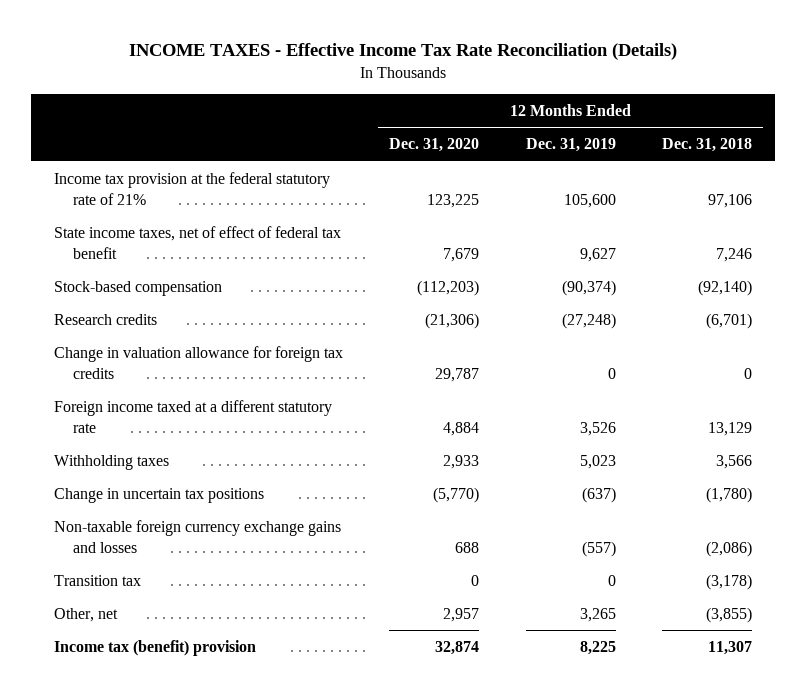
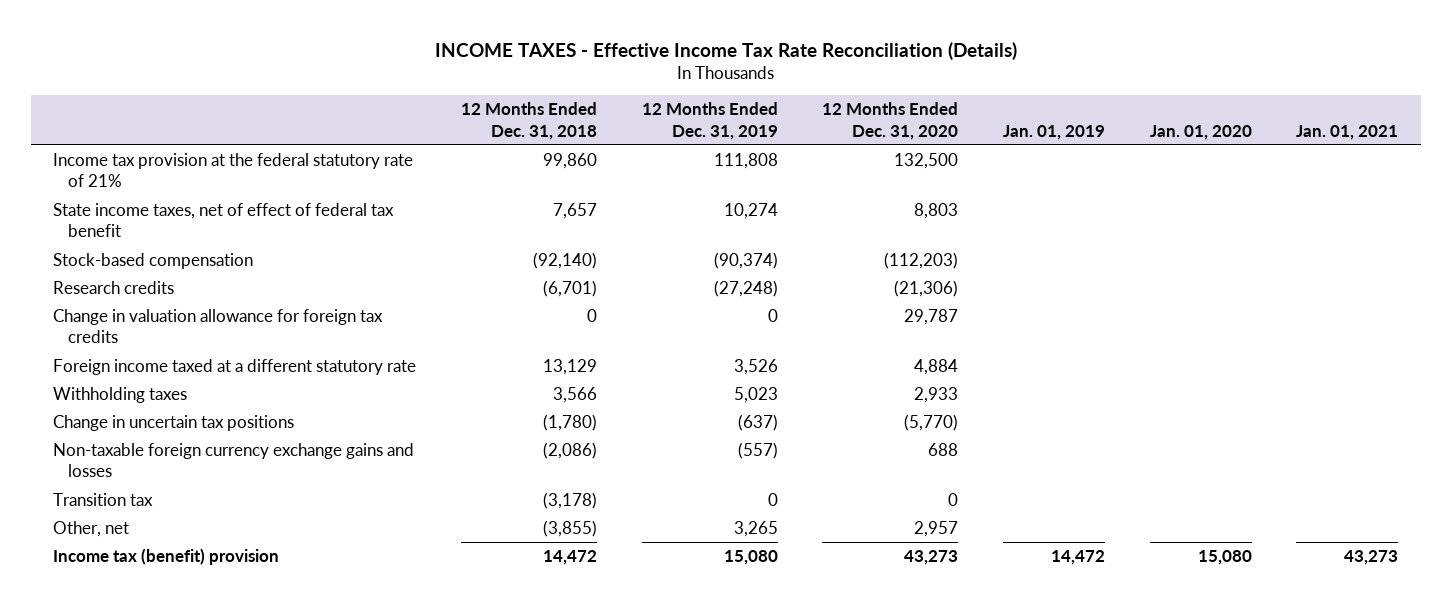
none -> [1003,124,1106,140] Jan. 01, 2019
none -> [1149,124,1252,140] Jan. 01, 2020
none -> [1296,124,1399,140] Jan. 01, 2021
[427,193,480,208] 123,225 -> [894,153,959,170] 132,500
[563,193,616,208] 105,600 -> [713,153,778,170] 111,808
[707,193,752,208] 97,106 -> [543,153,598,170] 99,860
[443,247,480,262] 7,679 -> [914,203,959,220] 8,803
[579,247,616,262] 9,627 -> [723,203,778,220] 10,274
[715,247,752,262] 7,246 -> [553,203,598,220] 7,657
[435,640,480,655] 32,874 -> [904,550,959,566] 43,273
[579,640,616,655] 8,225 -> [723,550,778,566] 15,080
[707,640,752,655] 11,307 -> [543,550,598,566] 14,472

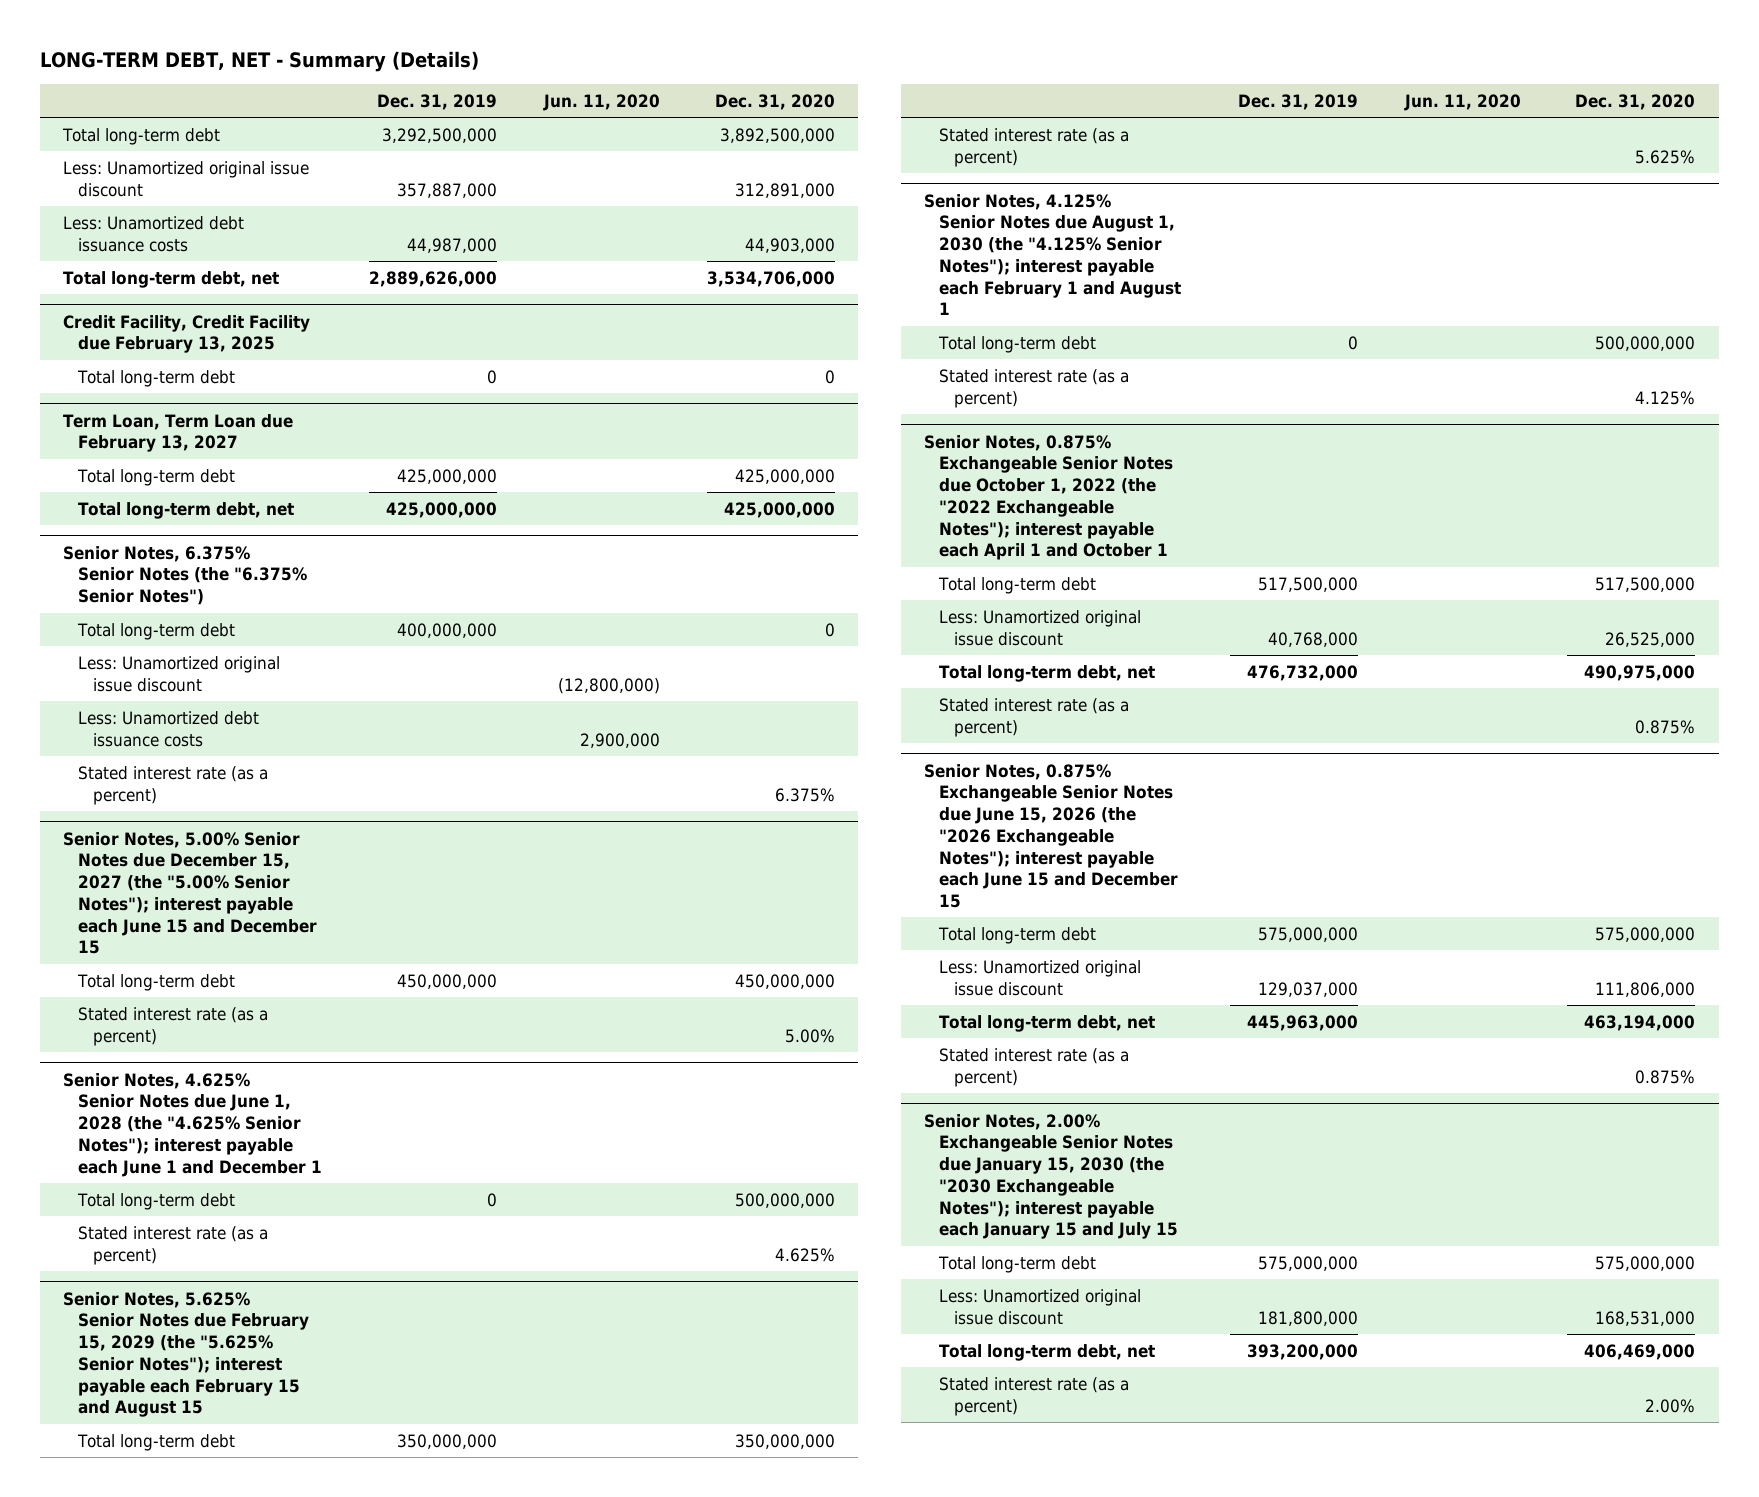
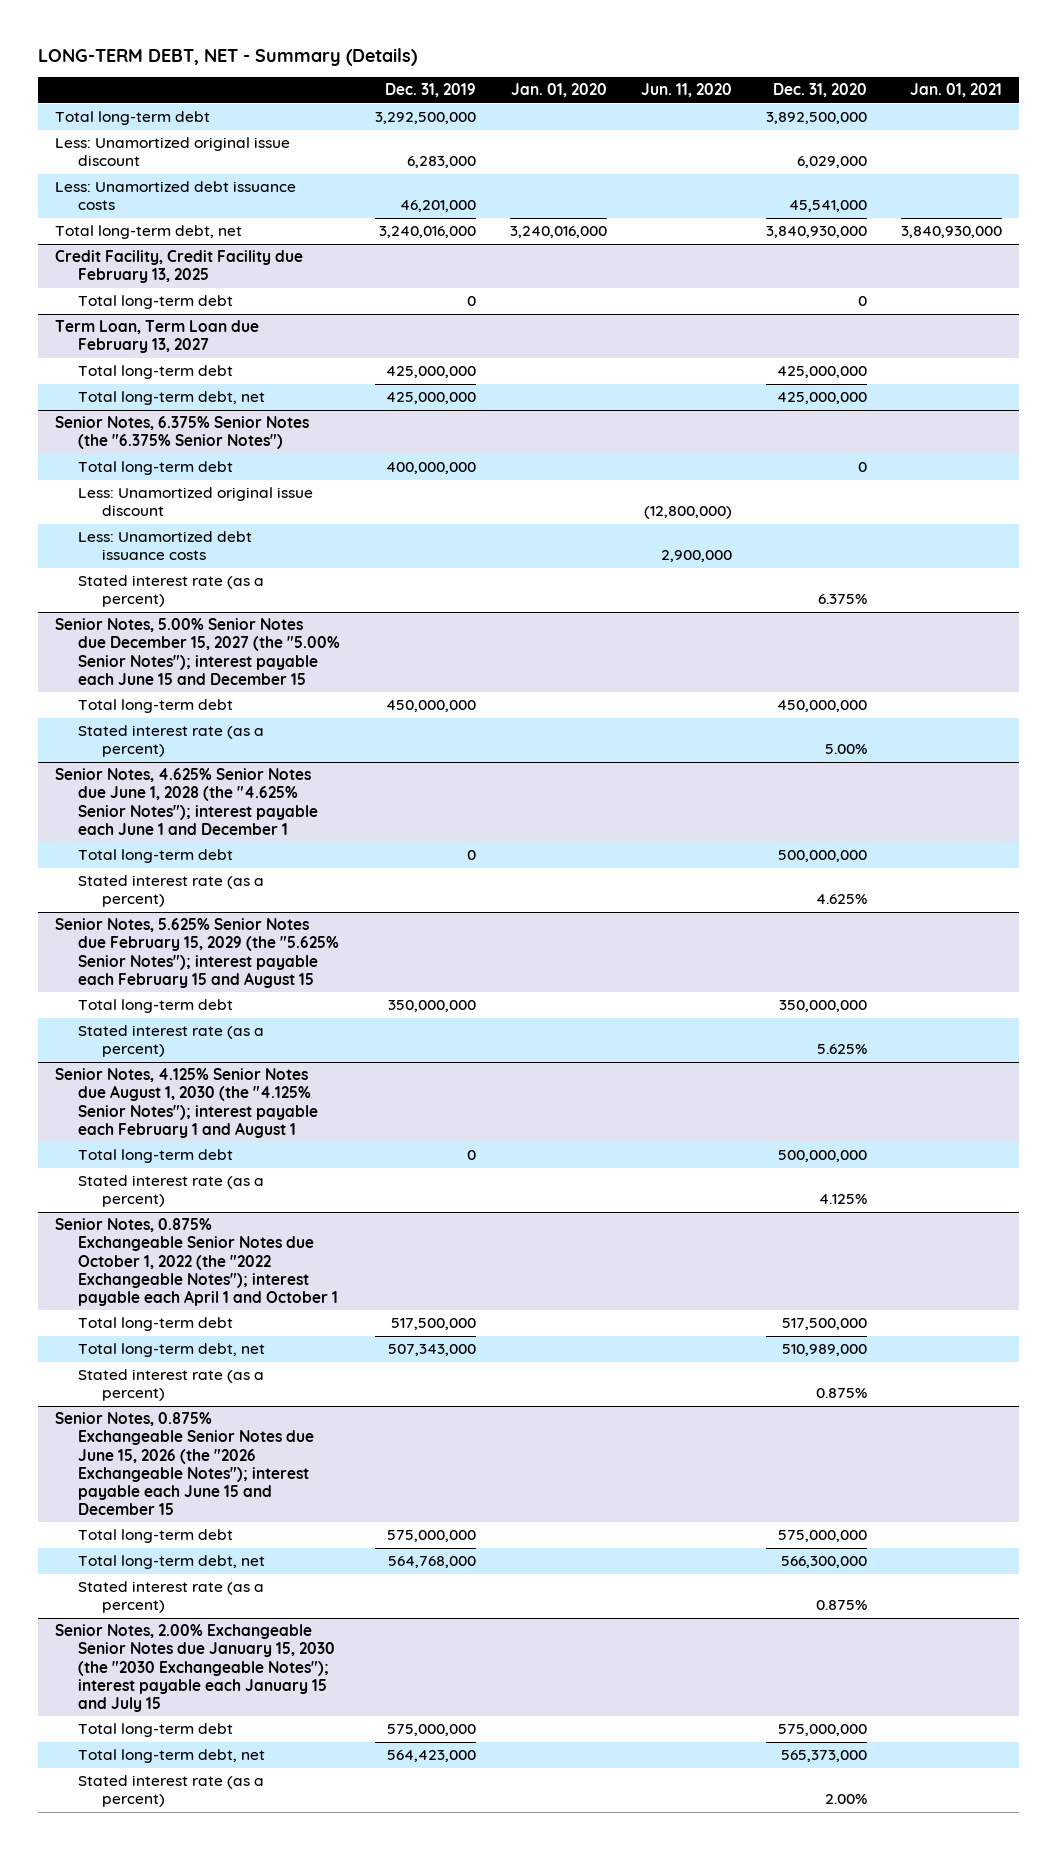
none -> [510,83,607,98] Jan. 01, 2020
none -> [910,83,1003,98] Jan. 01, 2021
[396,182,497,198] 357,887,000 -> [406,156,476,169] 6,283,000
[734,182,835,198] 312,891,000 -> [797,156,868,169] 6,029,000
[406,237,497,253] 44,987,000 -> [399,200,476,213] 46,201,000
[744,237,835,253] 44,903,000 -> [789,200,868,213] 45,541,000
[368,270,497,287] 2,889,626,000 -> [378,226,476,239] 3,240,016,000
[706,270,835,287] 3,534,706,000 -> [766,226,868,239] 3,840,930,000
[939,609,1142,646] Less: Unamortized original issue discount -> none
[1246,664,1358,681] 476,732,000 -> [387,1344,476,1357] 507,343,000
[1584,664,1696,681] 490,975,000 -> [782,1344,868,1357] 510,989,000
[939,959,1142,996] Less: Unamortized original issue discount -> none
[1246,1014,1358,1031] 445,963,000 -> [387,1556,476,1569] 564,768,000
[1584,1014,1696,1031] 463,194,000 -> [781,1556,868,1569] 566,300,000
[939,1288,1142,1325] Less: Unamortized original issue discount -> none
[1246,1343,1358,1360] 393,200,000 -> [386,1750,476,1763] 564,423,000
[1584,1343,1696,1360] 406,469,000 -> [781,1750,868,1763] 565,373,000

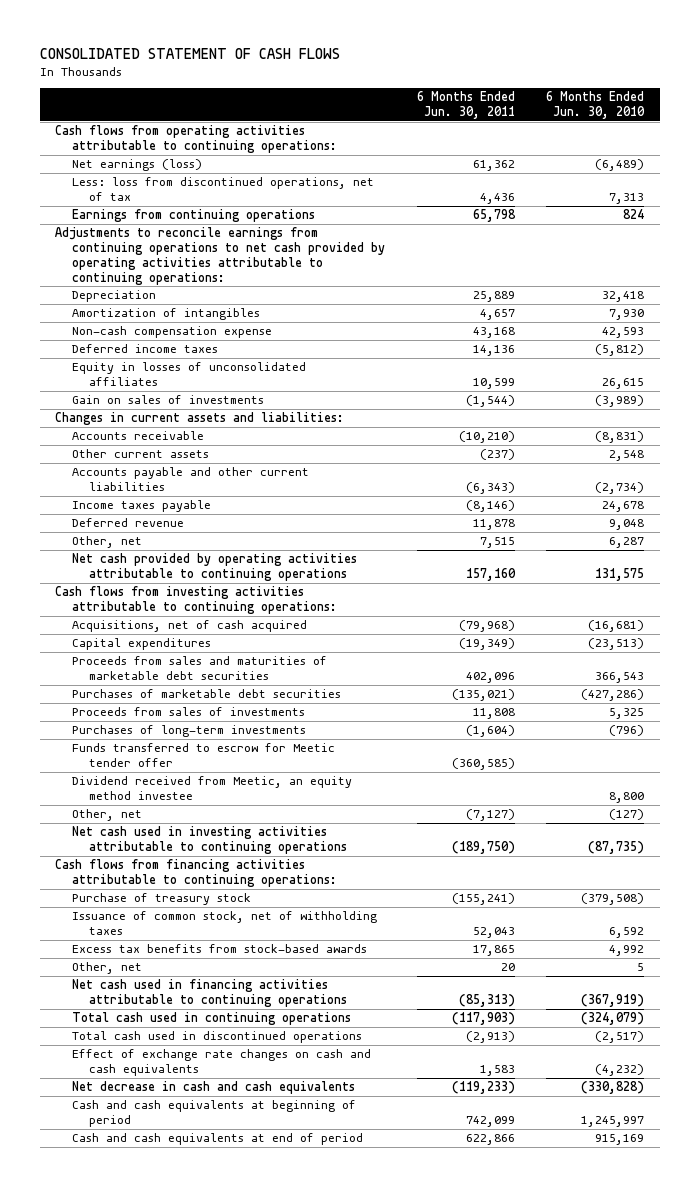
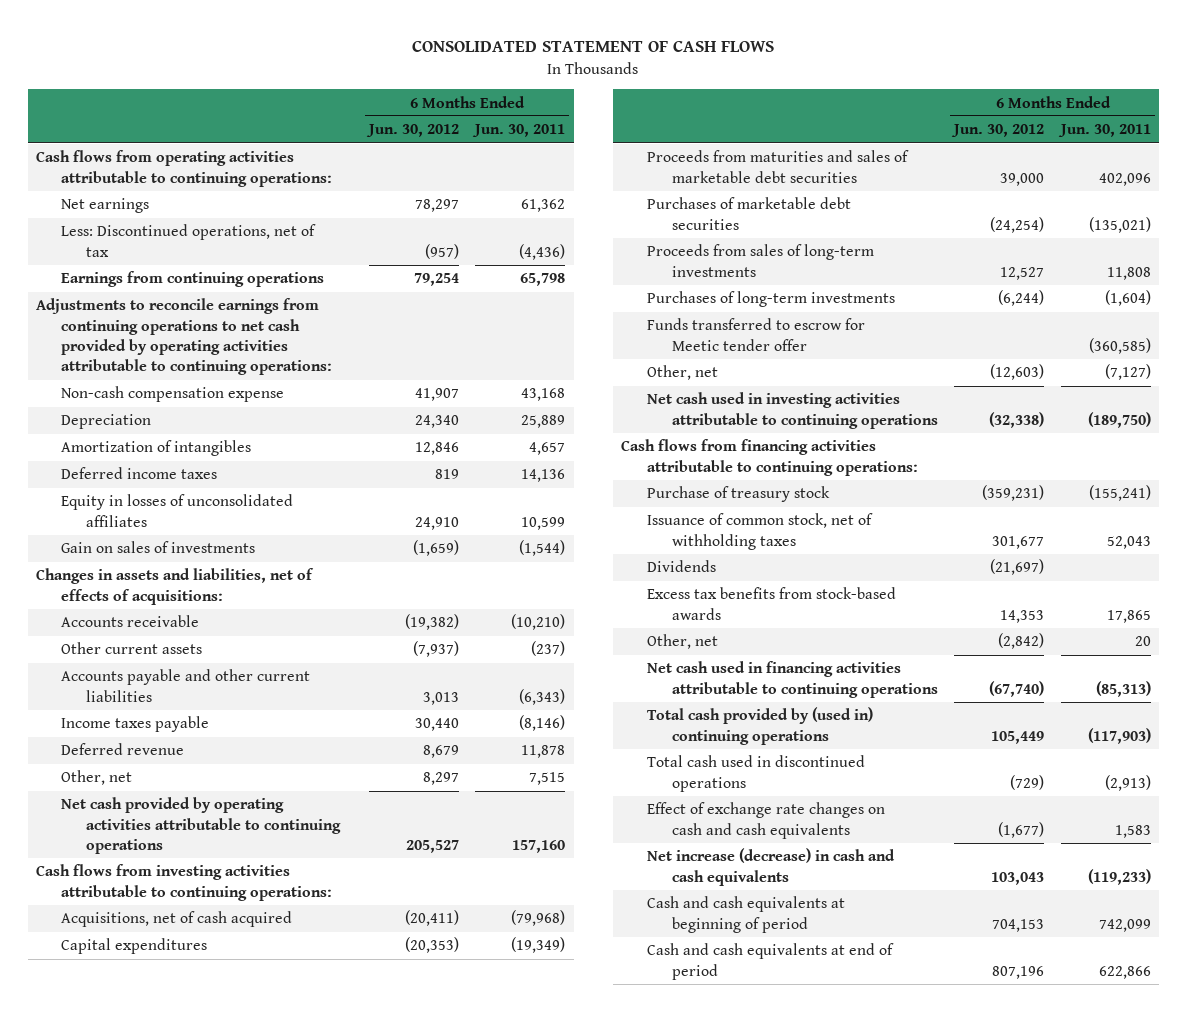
[546,91,646,120] 6 Months Ended Jun. 30, 2010 -> none
none -> [365,124,459,138] Jun. 30, 2012
[72,159,203,172] Net earnings (loss) -> [61,198,150,214] Net earnings
[72,177,375,202] Less: loss from discontinued operations, net of tax -> [61,224,317,257] Less: Discontinued operations, net of tax
[479,193,515,205] 4,436 -> [519,243,566,260] (4,436)
[72,326,273,339] Non-cash compensation expense -> [61,386,285,403] Non-cash compensation expense
[55,412,345,426] Changes in current assets and liabilities: -> [35,568,314,605] Changes in assets and liabilities, net of effects of acquisitions:
[72,656,328,681] Proceeds from sales and maturities of marketable debt securities -> [646,150,909,183] Proceeds from maturities and sales of marketable debt securities
[72,707,306,717] Proceeds from sales of investments -> [646,244,874,277] Proceeds from sales of long-term investments
[72,776,353,801] Dividend received from Meetic, an equity method investee -> none
none -> [646,560,716,573] Dividends
[72,1012,352,1026] Total cash used in continuing operations -> [646,707,873,745] Total cash provided by (used in) continuing operations
[72,1081,356,1095] Net decrease in cash and cash equivalents -> [646,848,895,886] Net increase (decrease) in cash and cash equivalents

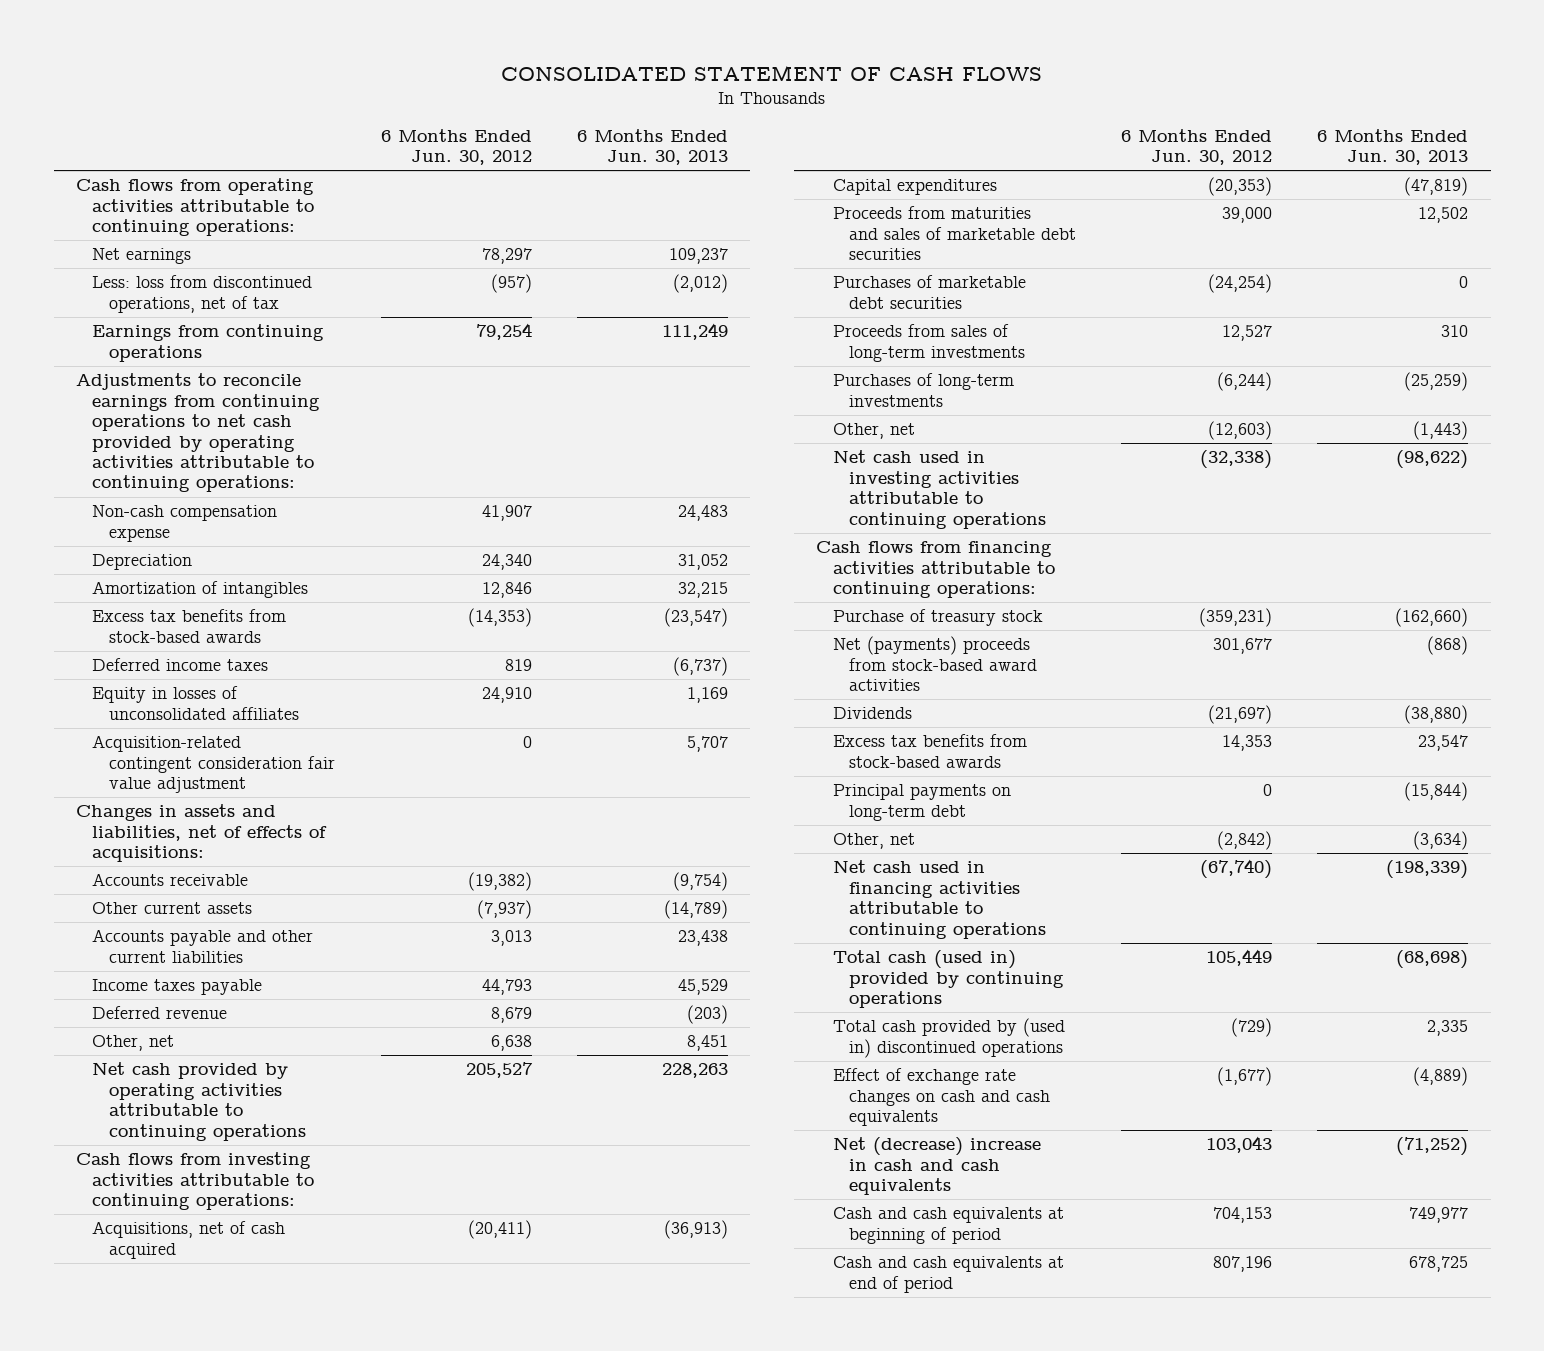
[472,124,566,138] Jun. 30, 2011 -> none
none -> [576,128,728,166] 6 Months Ended Jun. 30, 2013
[61,224,317,257] Less: Discontinued operations, net of tax -> [92,275,313,313] Less: loss from discontinued operations, net of tax
none -> [92,609,287,643] Excess tax benefits from stock-based awards
[61,541,256,554] Gain on sales of investments -> none
none -> [92,735,335,794] Acquisition-related contingent consideration fair value adjustment
[414,718,459,732] 30,440 -> [481,979,532,996] 44,793
[422,772,459,786] 8,297 -> [490,1035,532,1052] 6,638
[646,318,865,351] Funds transferred to escrow for Meetic tender offer -> none
[646,513,873,550] Issuance of common stock, net of withholding taxes -> [832,636,1037,692] Net (payments) proceeds from stock-based award activities
none -> [832,784,1011,821] Principal payments on long-term debt
[646,707,873,745] Total cash provided by (used in) continuing operations -> [832,950,1064,1009] Total cash (used in) provided by continuing operations
[646,755,865,792] Total cash used in discontinued operations -> [832,1018,1065,1058] Total cash provided by (used in) discontinued operations
[646,848,895,886] Net increase (decrease) in cash and cash equivalents -> [832,1137,1041,1196] Net (decrease) increase in cash and cash equivalents

